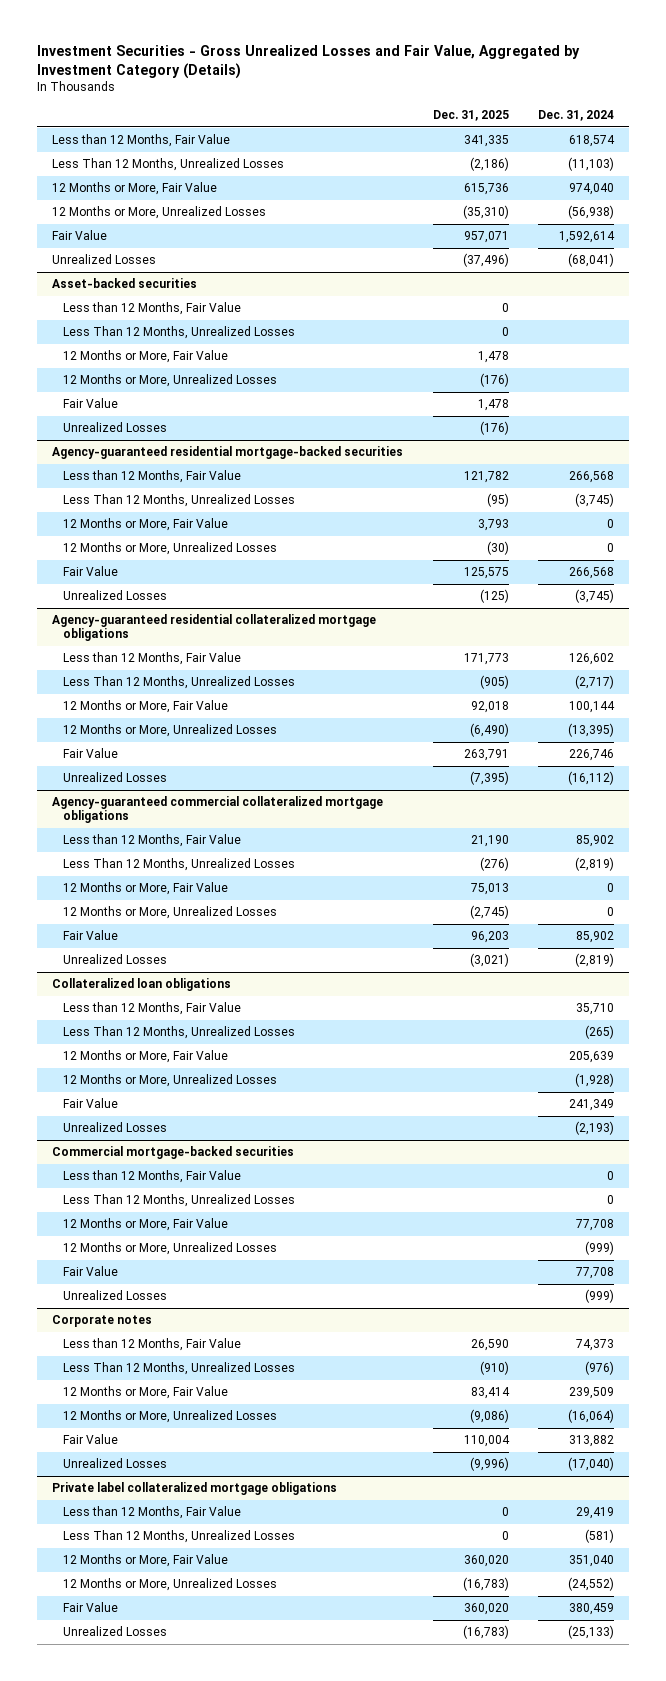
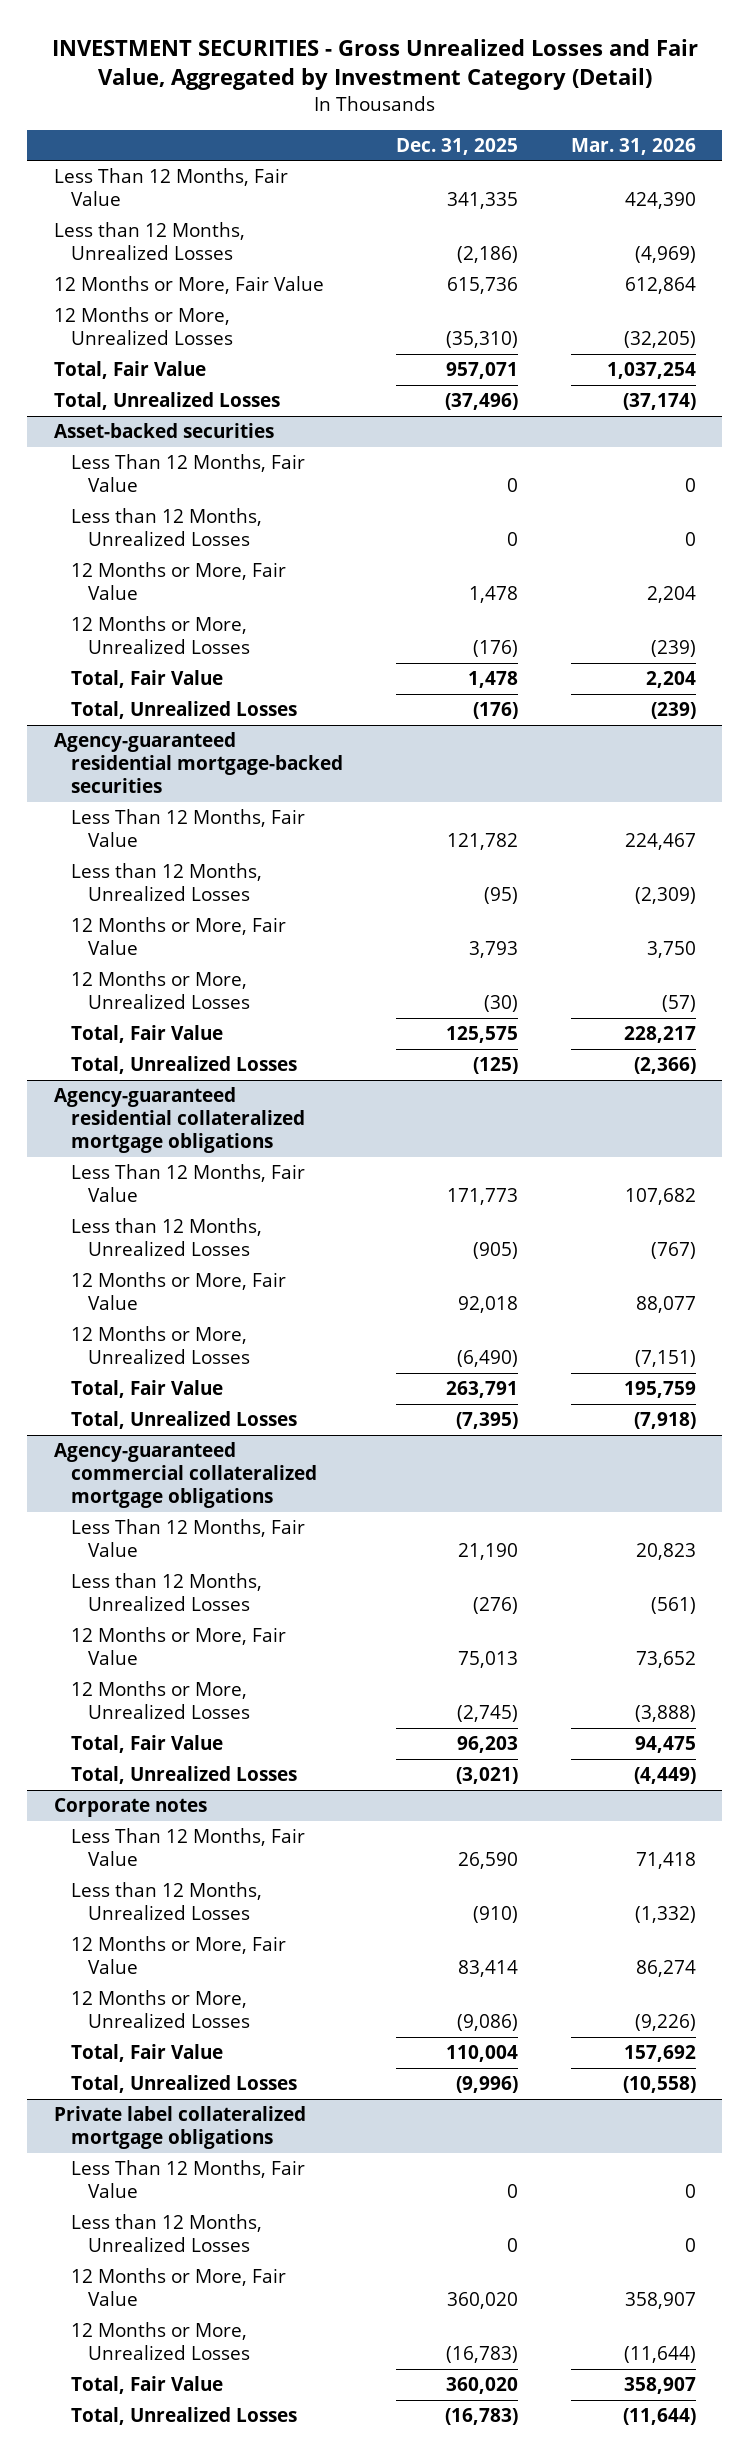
[37,45,581,79] Investment Securities - Gross Unrealized Losses and Fair Value, Aggregated by Investment Category (Details) -> [51,39,698,91] INVESTMENT SECURITIES - Gross Unrealized Losses and Fair Value, Aggregated by Investment Category (Detail)
[538,110,615,122] Dec. 31, 2024 -> none
none -> [570,137,696,155] Mar. 31, 2026
[52,134,231,148] Less than 12 Months, Fair Value -> [53,168,288,207] Less Than 12 Months, Fair Value
[52,158,285,172] Less Than 12 Months, Unrealized Losses -> [53,222,245,261] Less than 12 Months, Unrealized Losses
[52,230,108,241] Fair Value -> [53,361,206,380] Total, Fair Value
[52,254,157,265] Unrealized Losses -> [53,392,280,411] Total, Unrealized Losses
[63,302,242,316] Less than 12 Months, Fair Value -> [70,454,305,493] Less Than 12 Months, Fair Value
[63,326,296,340] Less Than 12 Months, Unrealized Losses -> [70,508,262,547] Less than 12 Months, Unrealized Losses
[63,398,119,409] Fair Value -> [70,670,223,689] Total, Fair Value
[63,422,168,433] Unrealized Losses -> [70,701,297,720] Total, Unrealized Losses
[63,470,242,484] Less than 12 Months, Fair Value -> [70,809,305,848] Less Than 12 Months, Fair Value
[63,494,296,508] Less Than 12 Months, Unrealized Losses -> [70,863,262,902] Less than 12 Months, Unrealized Losses
[63,566,119,577] Fair Value -> [70,1025,223,1044] Total, Fair Value
[63,590,168,601] Unrealized Losses -> [70,1056,297,1075] Total, Unrealized Losses
[63,652,242,666] Less than 12 Months, Fair Value -> [70,1164,305,1203] Less Than 12 Months, Fair Value
[63,676,296,690] Less Than 12 Months, Unrealized Losses -> [70,1218,262,1257] Less than 12 Months, Unrealized Losses
[63,748,119,759] Fair Value -> [70,1380,223,1399] Total, Fair Value
[63,772,168,783] Unrealized Losses -> [70,1411,297,1430] Total, Unrealized Losses
[63,834,242,848] Less than 12 Months, Fair Value -> [70,1519,305,1558] Less Than 12 Months, Fair Value
[63,858,296,872] Less Than 12 Months, Unrealized Losses -> [70,1573,262,1612] Less than 12 Months, Unrealized Losses
[52,978,232,992] Collateralized loan obligations -> none
[63,1002,242,1016] Less than 12 Months, Fair Value -> none
[63,1026,296,1040] Less Than 12 Months, Unrealized Losses -> none
[63,1050,229,1064] 12 Months or More, Fair Value -> none
[63,1074,278,1088] 12 Months or More, Unrealized Losses -> none
[63,1098,119,1109] Fair Value -> none
[63,1122,168,1133] Unrealized Losses -> none
[52,1146,295,1160] Commercial mortgage-backed securities -> none
[63,1170,242,1184] Less than 12 Months, Fair Value -> none
[63,1194,296,1208] Less Than 12 Months, Unrealized Losses -> none
[63,1218,229,1232] 12 Months or More, Fair Value -> none
[63,1242,278,1256] 12 Months or More, Unrealized Losses -> none
[63,1266,119,1277] Fair Value -> none
[63,1290,168,1301] Unrealized Losses -> none
[63,930,119,941] Fair Value -> [70,1735,223,1754] Total, Fair Value
[63,954,168,965] Unrealized Losses -> [70,1766,297,1785] Total, Unrealized Losses
[63,1338,242,1352] Less than 12 Months, Fair Value -> [70,1828,305,1867] Less Than 12 Months, Fair Value
[63,1362,296,1376] Less Than 12 Months, Unrealized Losses -> [70,1882,262,1921] Less than 12 Months, Unrealized Losses
[63,1434,119,1445] Fair Value -> [70,2044,223,2063] Total, Fair Value
[63,1458,168,1469] Unrealized Losses -> [70,2075,297,2094] Total, Unrealized Losses
[63,1506,242,1520] Less than 12 Months, Fair Value -> [70,2160,305,2199] Less Than 12 Months, Fair Value
[63,1530,296,1544] Less Than 12 Months, Unrealized Losses -> [70,2214,262,2253] Less than 12 Months, Unrealized Losses
[63,1602,119,1613] Fair Value -> [70,2376,223,2395] Total, Fair Value
[63,1626,168,1637] Unrealized Losses -> [70,2407,297,2426] Total, Unrealized Losses

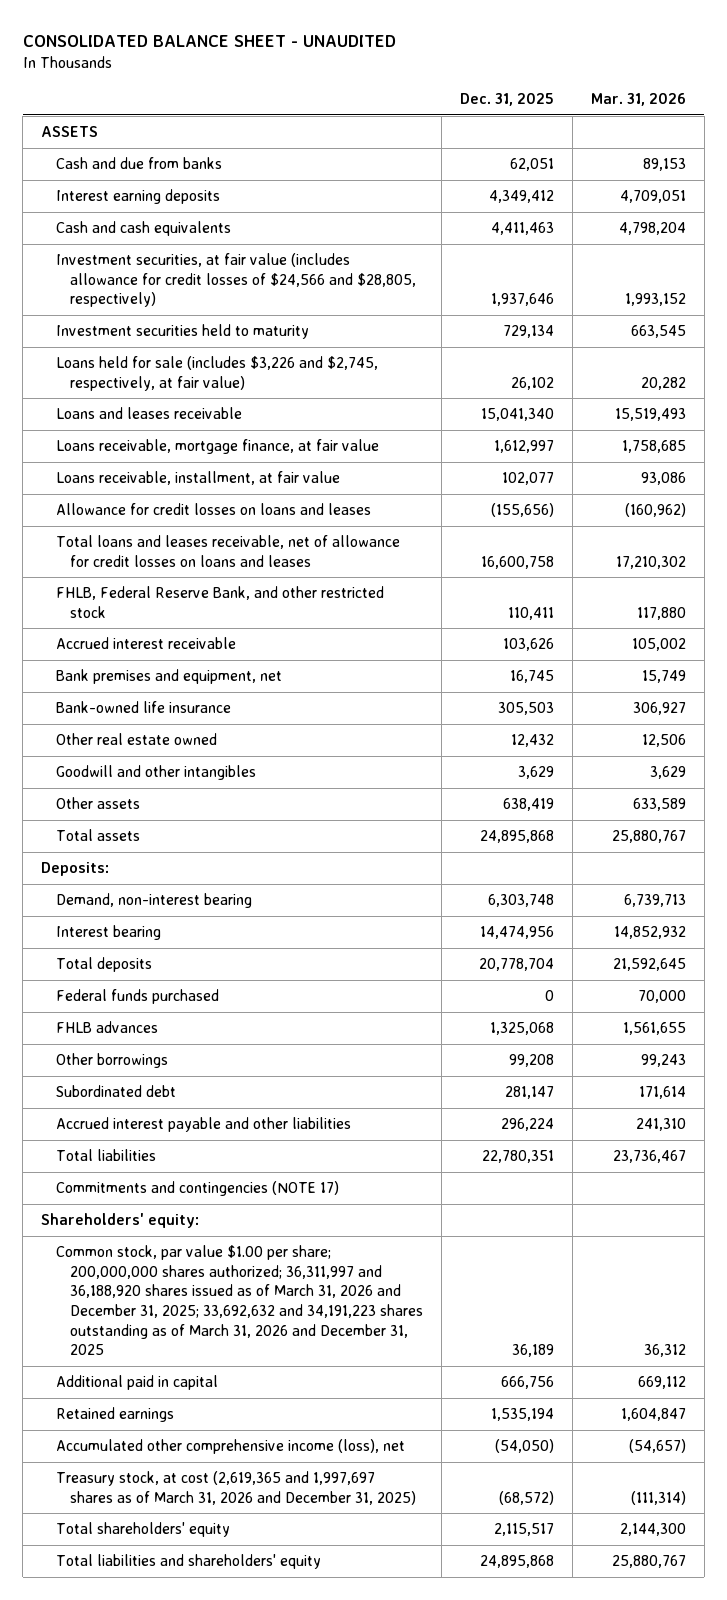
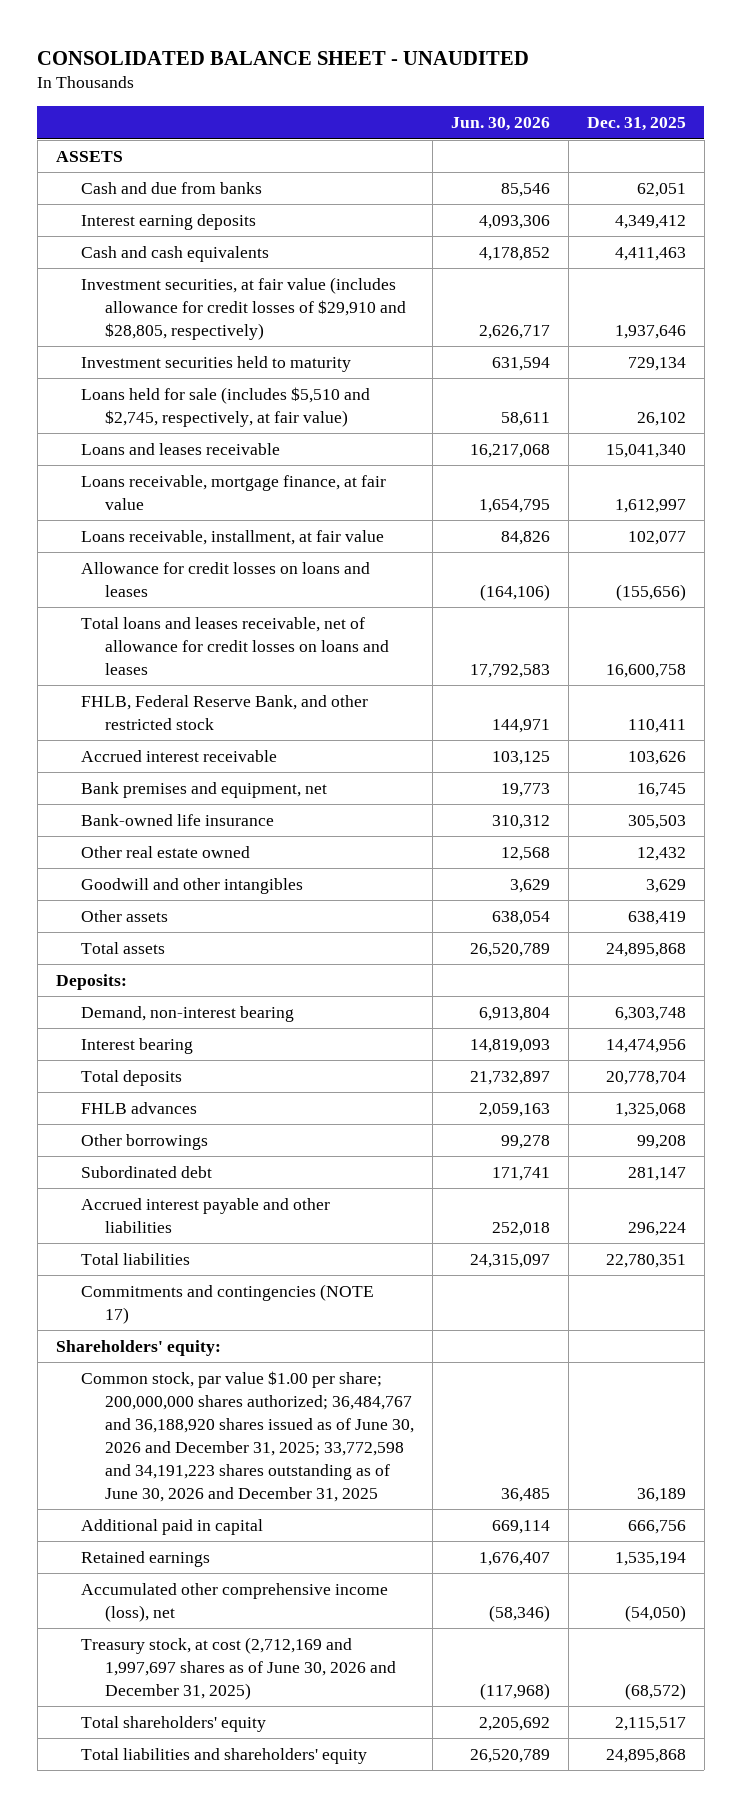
[590,93,686,107] Mar. 31, 2026 -> none
none -> [451,117,551,132] Jun. 30, 2026
[55,253,416,308] Investment securities, at fair value (includes allowance for credit losses of $24,566 and $28,805, respectively) -> [80,276,407,340] Investment securities, at fair value (includes allowance for credit losses of $29,910 and $28,805, respectively)
[55,356,378,391] Loans held for sale (includes $3,226 and $2,745, respectively, at fair value) -> [80,386,370,427] Loans held for sale (includes $5,510 and $2,745, respectively, at fair value)
[55,989,219,1005] Federal funds purchased -> none
[55,1245,423,1356] Common stock, par value $1.00 per share; 200,000,000 shares authorized; 36,311,997 and 36,188,920 shares issued as of March 31, 2026 and December 31, 2025; 33,692,632 and 34,191,223 shares outstanding as of March 31, 2026 and December 31, 2025 -> [80,1370,415,1502] Common stock, par value $1.00 per share; 200,000,000 shares authorized; 36,484,767 and 36,188,920 shares issued as of June 30, 2026 and December 31, 2025; 33,772,598 and 34,191,223 shares outstanding as of June 30, 2026 and December 31, 2025
[55,1471,416,1505] Treasury stock, at cost (2,619,365 and 1,997,697 shares as of March 31, 2026 and December 31, 2025) -> [80,1636,397,1700] Treasury stock, at cost (2,712,169 and 1,997,697 shares as of June 30, 2026 and December 31, 2025)

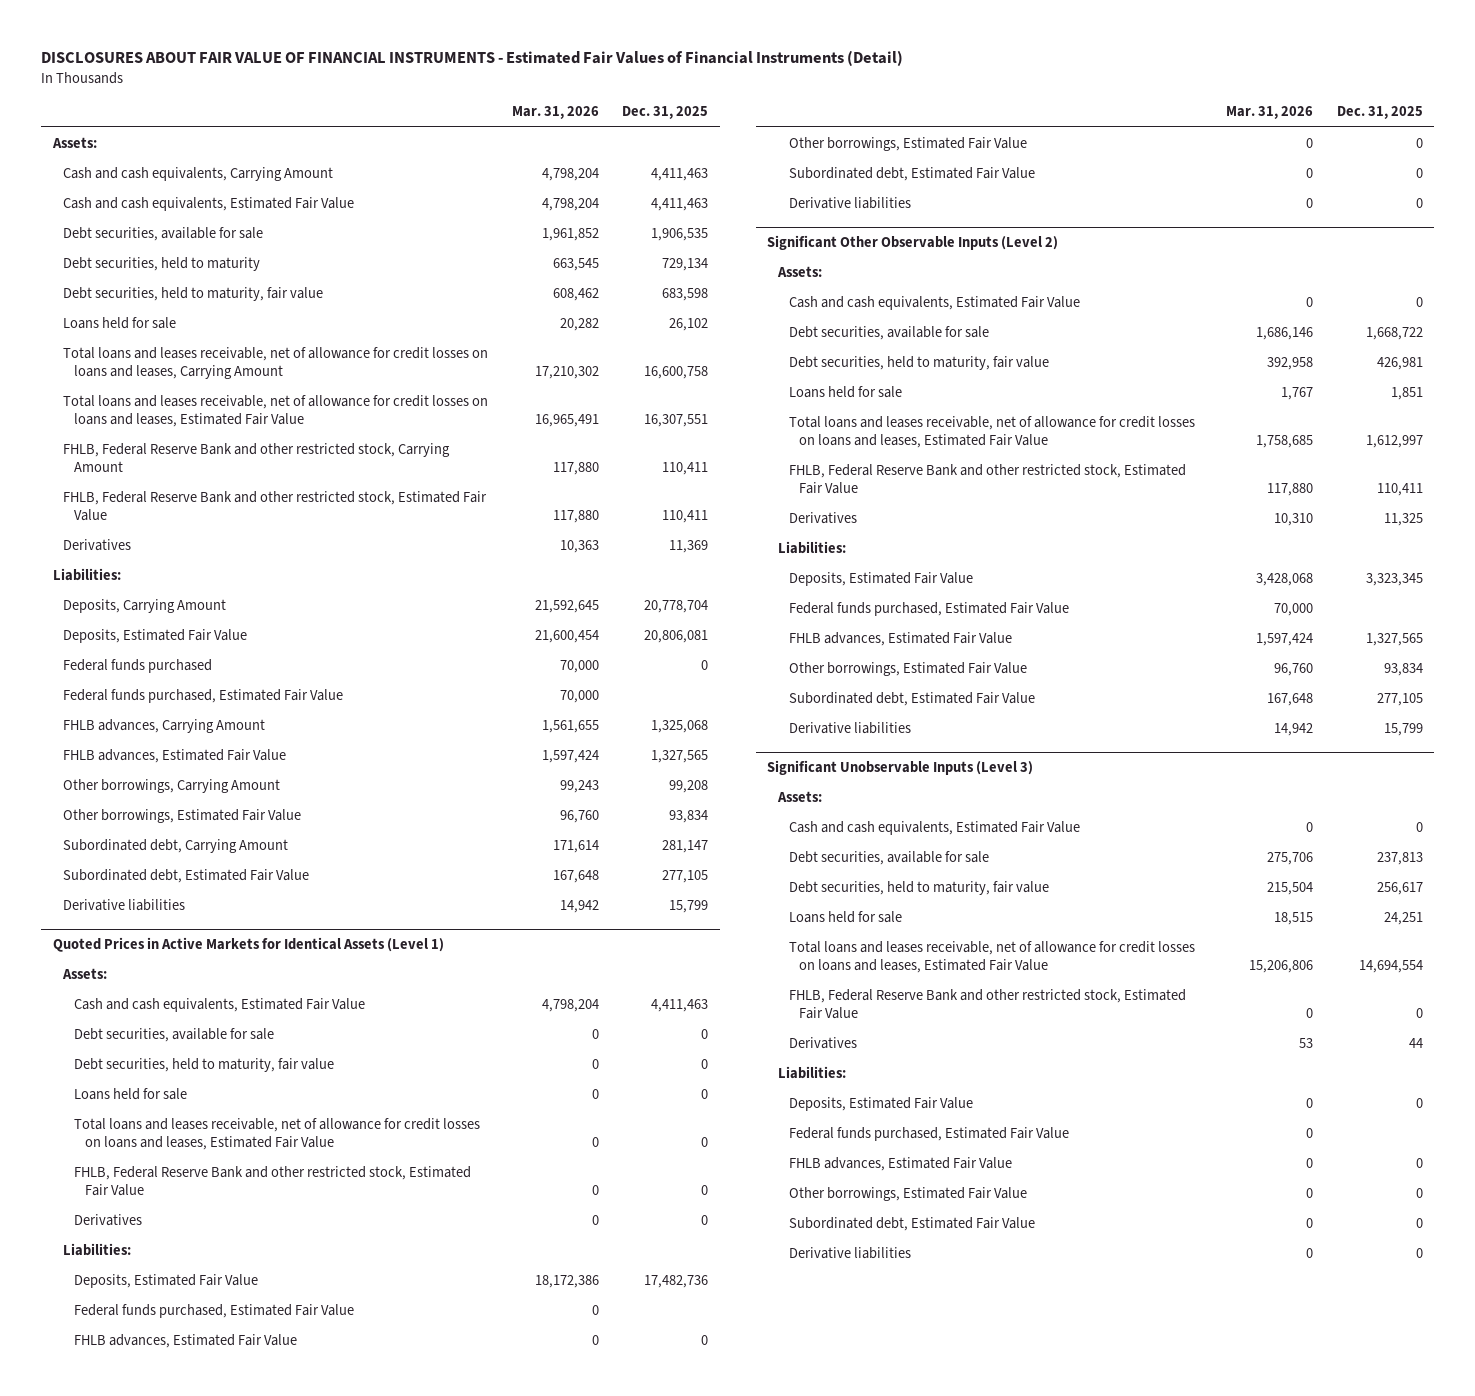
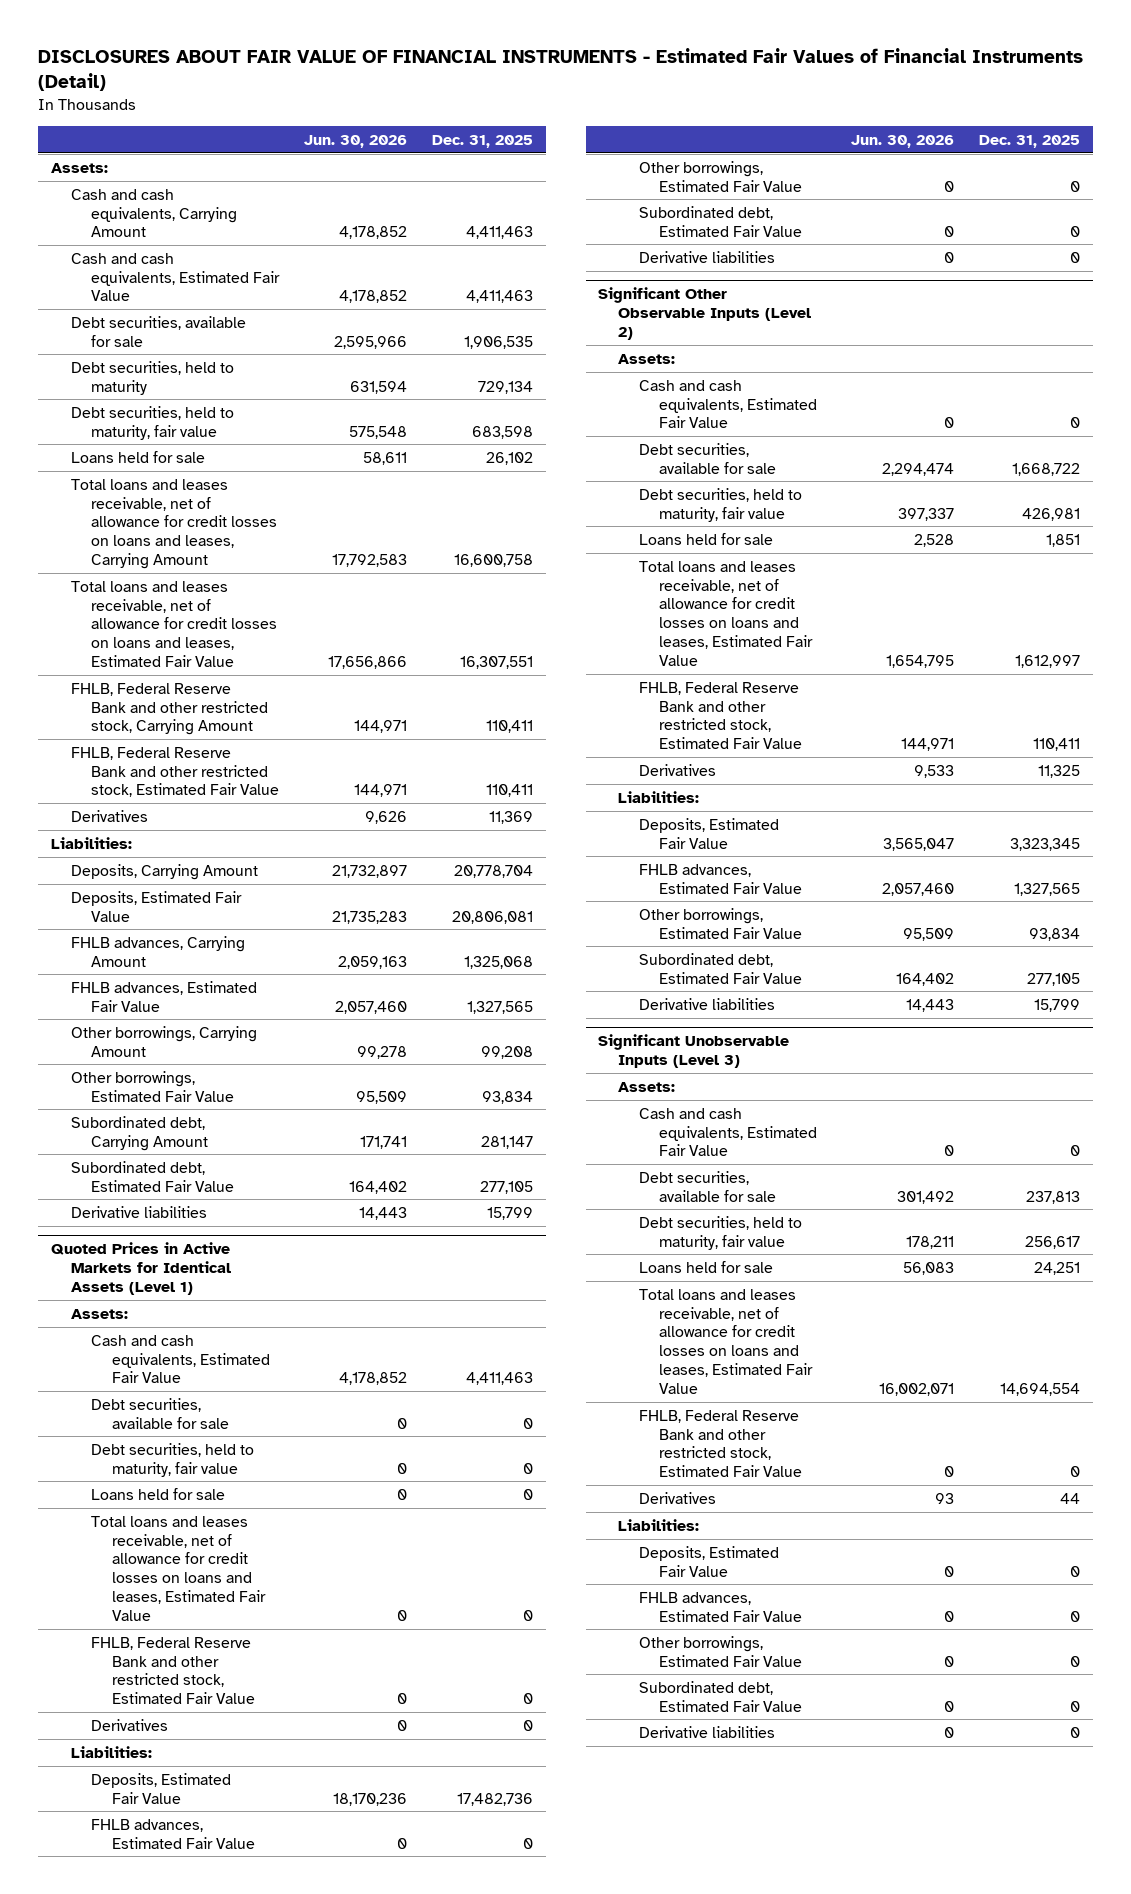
[511,106,599,120] Mar. 31, 2026 -> none
none -> [304,134,408,148] Jun. 30, 2026
[63,658,213,673] Federal funds purchased -> none
[63,688,344,703] Federal funds purchased, Estimated Fair Value -> none
[74,1303,355,1318] Federal funds purchased, Estimated Fair Value -> none
[788,601,1069,616] Federal funds purchased, Estimated Fair Value -> none
[788,1126,1069,1141] Federal funds purchased, Estimated Fair Value -> none

